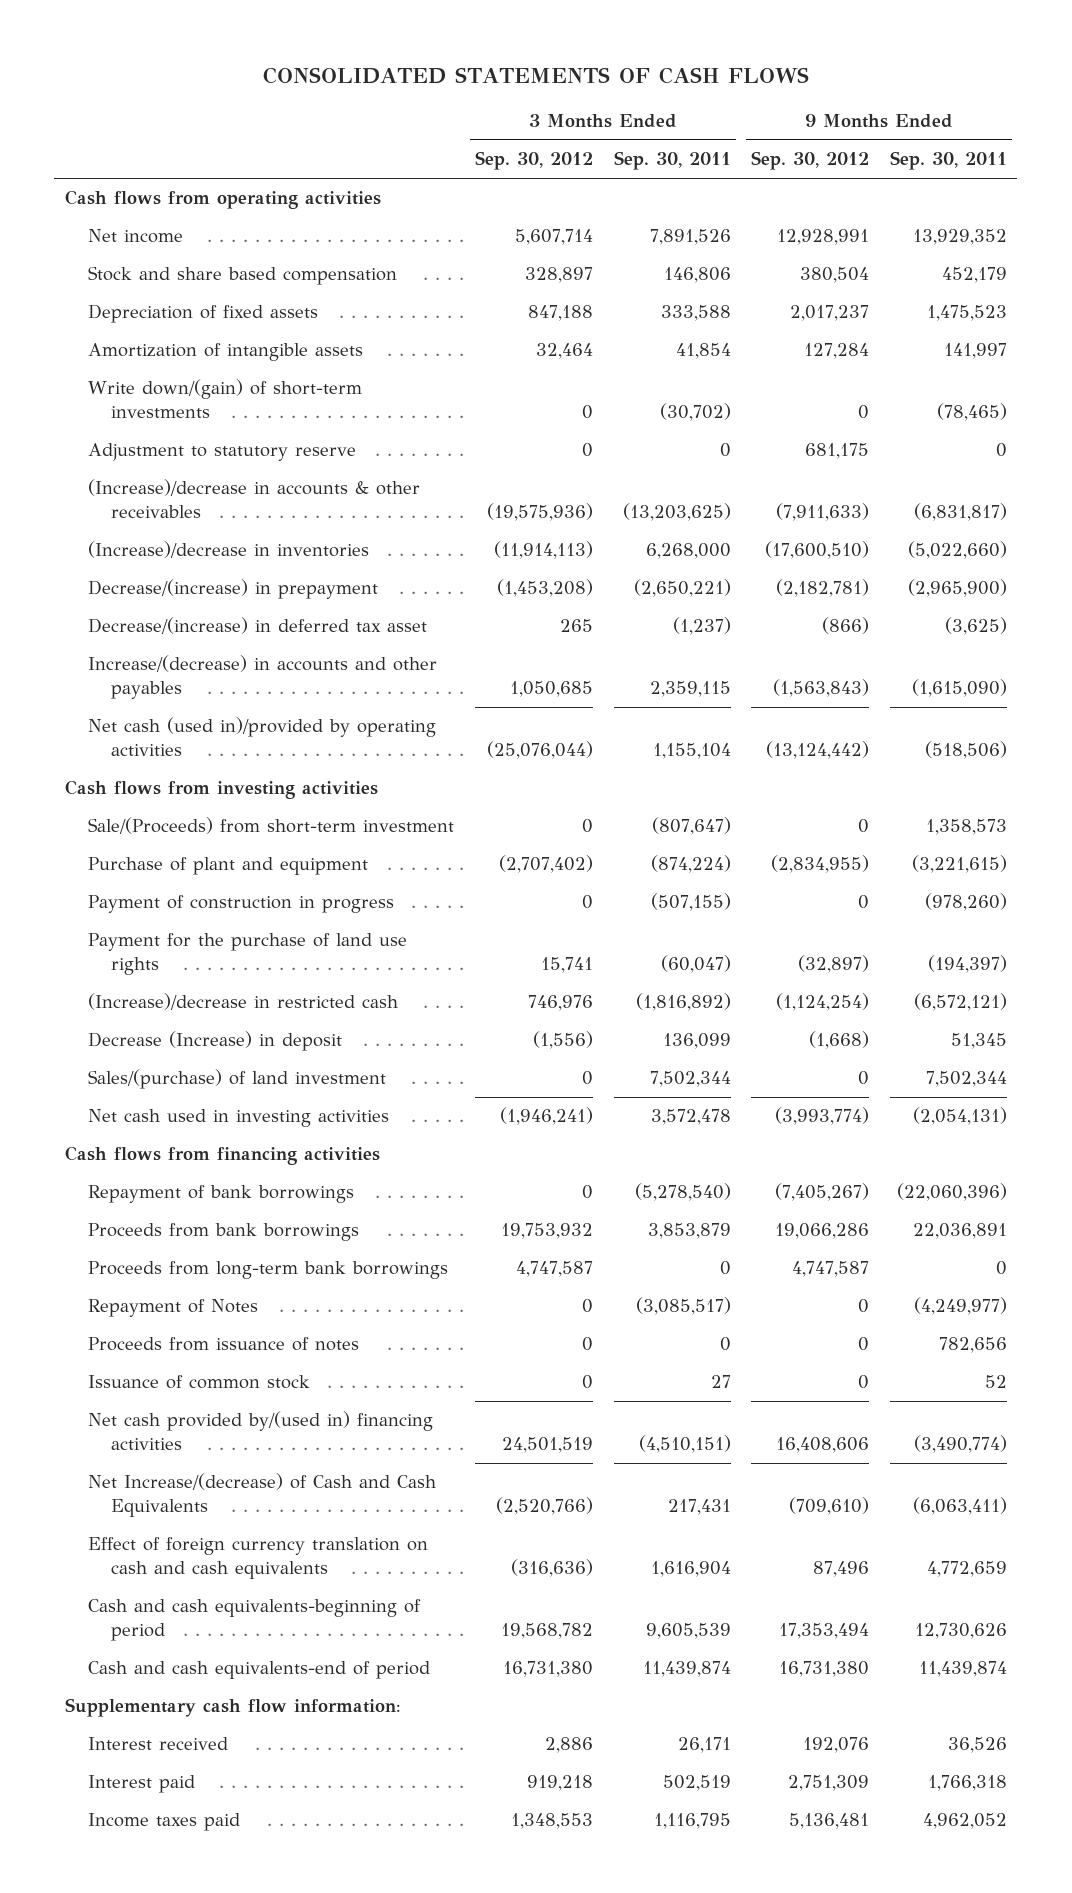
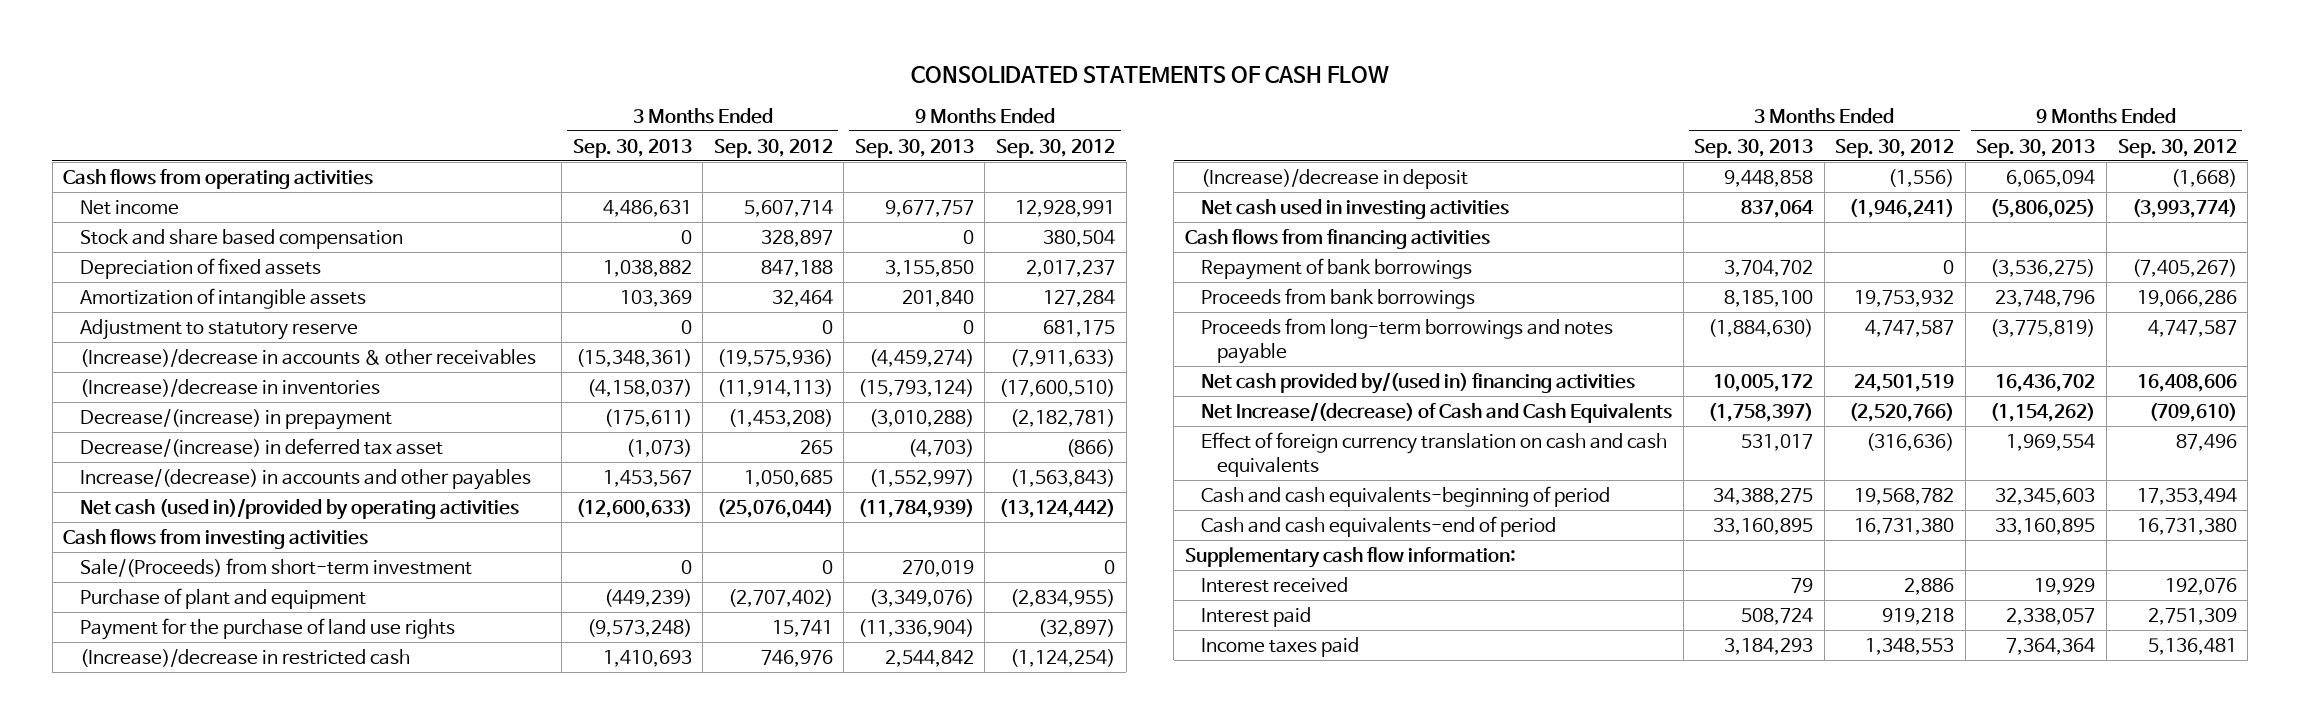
[262,67,809,85] CONSOLIDATED STATEMENTS OF CASH FLOWS -> [910,65,1389,83] CONSOLIDATED STATEMENTS OF CASH FLOW
[613,151,731,171] Sep. 30, 2011 -> none
[890,151,1008,171] Sep. 30, 2011 -> none
none -> [572,138,692,158] Sep. 30, 2013
none -> [854,138,974,158] Sep. 30, 2013
[87,379,362,419] Write down/(gain) of short-term investments -> none
[87,895,394,914] Payment of construction in progress -> none
[87,1069,386,1090] Sales/(purchase) of land investment -> none
[87,1031,342,1052] Decrease (Increase) in deposit -> [1201,168,1469,189] (Increase)/decrease in deposit
[87,1299,258,1318] Repayment of Notes -> none
[87,1337,359,1352] Proceeds from issuance of notes -> none
[87,1375,310,1390] Issuance of common stock -> none
[87,1261,448,1280] Proceeds from long-term bank borrowings -> [1201,317,1614,364] Proceeds from long-term borrowings and notes payable

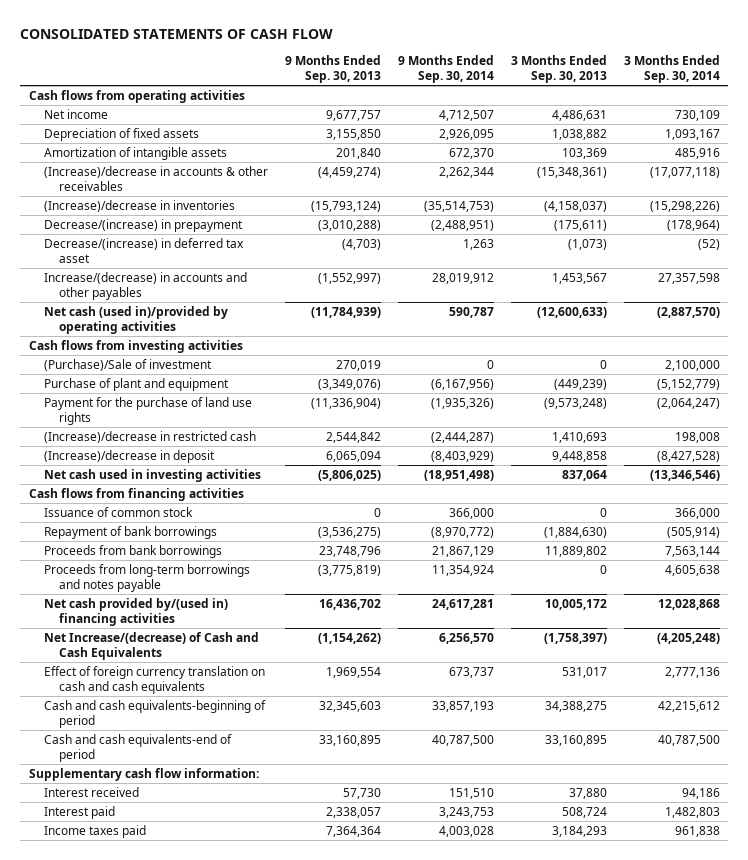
[713,138,833,158] Sep. 30, 2012 -> none
[996,138,1116,158] Sep. 30, 2012 -> none
none -> [397,55,494,84] 9 Months Ended Sep. 30, 2014
none -> [623,55,720,84] 3 Months Ended Sep. 30, 2014
[79,228,403,249] Stock and share based compensation -> none
[79,318,358,340] Adjustment to statutory reserve -> none
[79,557,472,577] Sale/(Proceeds) from short-term investment -> [44,359,213,372] (Purchase)/Sale of investment
none -> [44,507,194,518] Issuance of common stock
[1724,259,1814,277] 3,704,702 -> [543,527,607,539] (1,884,630)
[1724,289,1814,307] 8,185,100 -> [544,546,607,558] 11,889,802
[1708,318,1814,337] (1,884,630) -> [599,565,607,575] 0
[1791,577,1814,593] 79 -> [568,788,607,800] 37,880
[2034,577,2096,595] 19,929 -> [342,788,381,800] 57,730

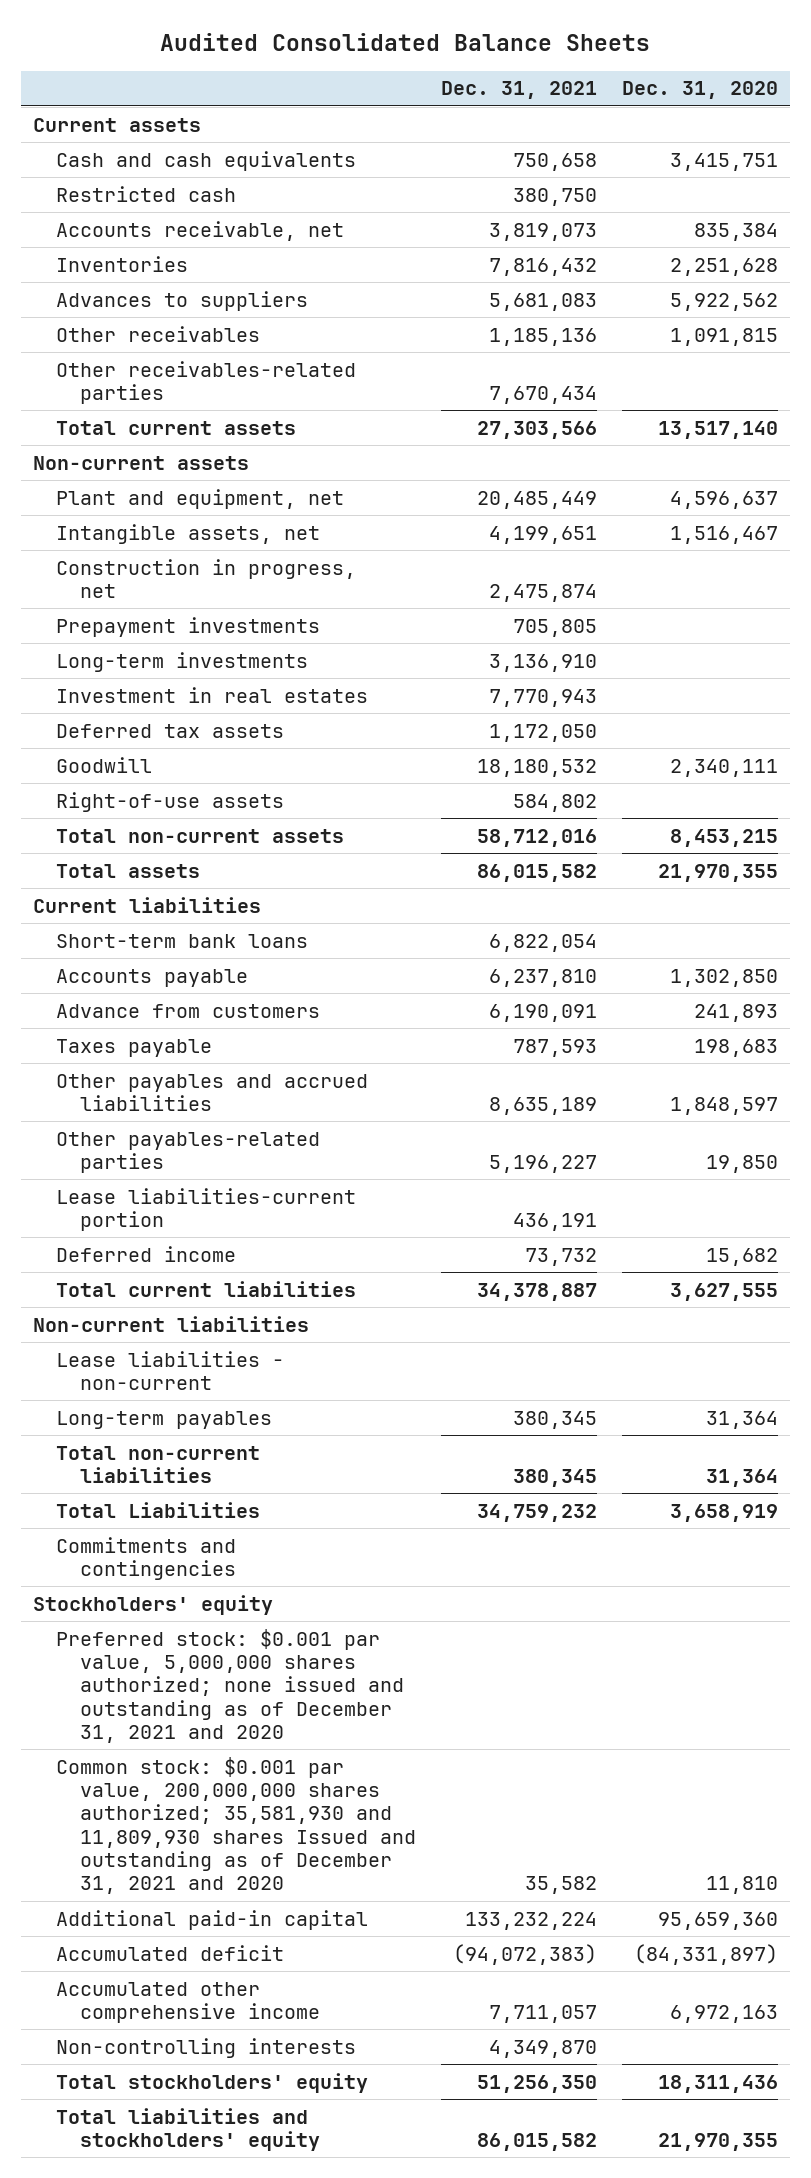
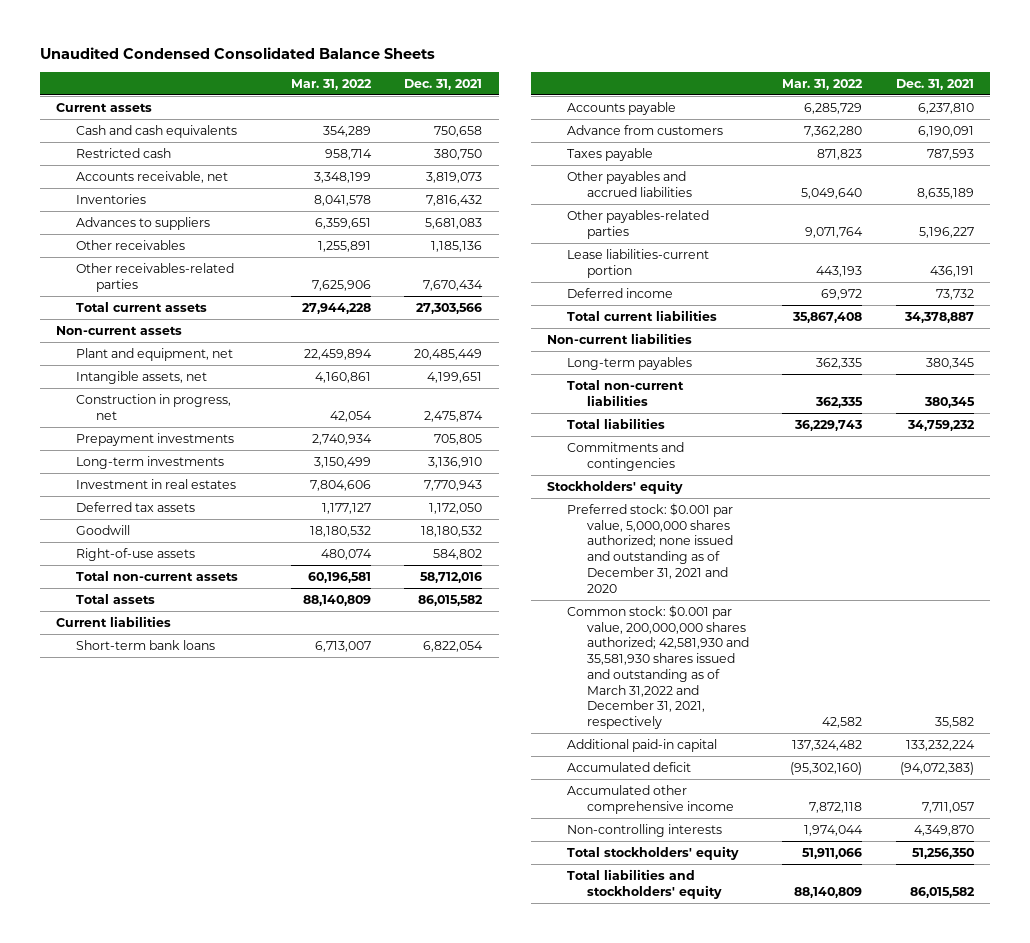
[160,33,651,52] Audited Consolidated Balance Sheets -> [39,47,435,60] Unaudited Condensed Consolidated Balance Sheets
[621,81,778,100] Dec. 31, 2020 -> none
none -> [291,78,373,90] Mar. 31, 2022
[56,1350,285,1390] Lease liabilities - non-current -> none
[56,1501,261,1518] Total Liabilities -> [567,417,666,429] Total liabilities
[56,1756,416,1895] Common stock: $0.001 par value, 200,000,000 shares authorized; 35,581,930 and 11,809,930 shares Issued and outstanding as of December 31, 2021 and 2020 -> [567,604,750,730] Common stock: $0.001 par value, 200,000,000 shares authorized; 42,581,930 and 35,581,930 shares issued and outstanding as of March 31,2022 and December 31, 2021, respectively

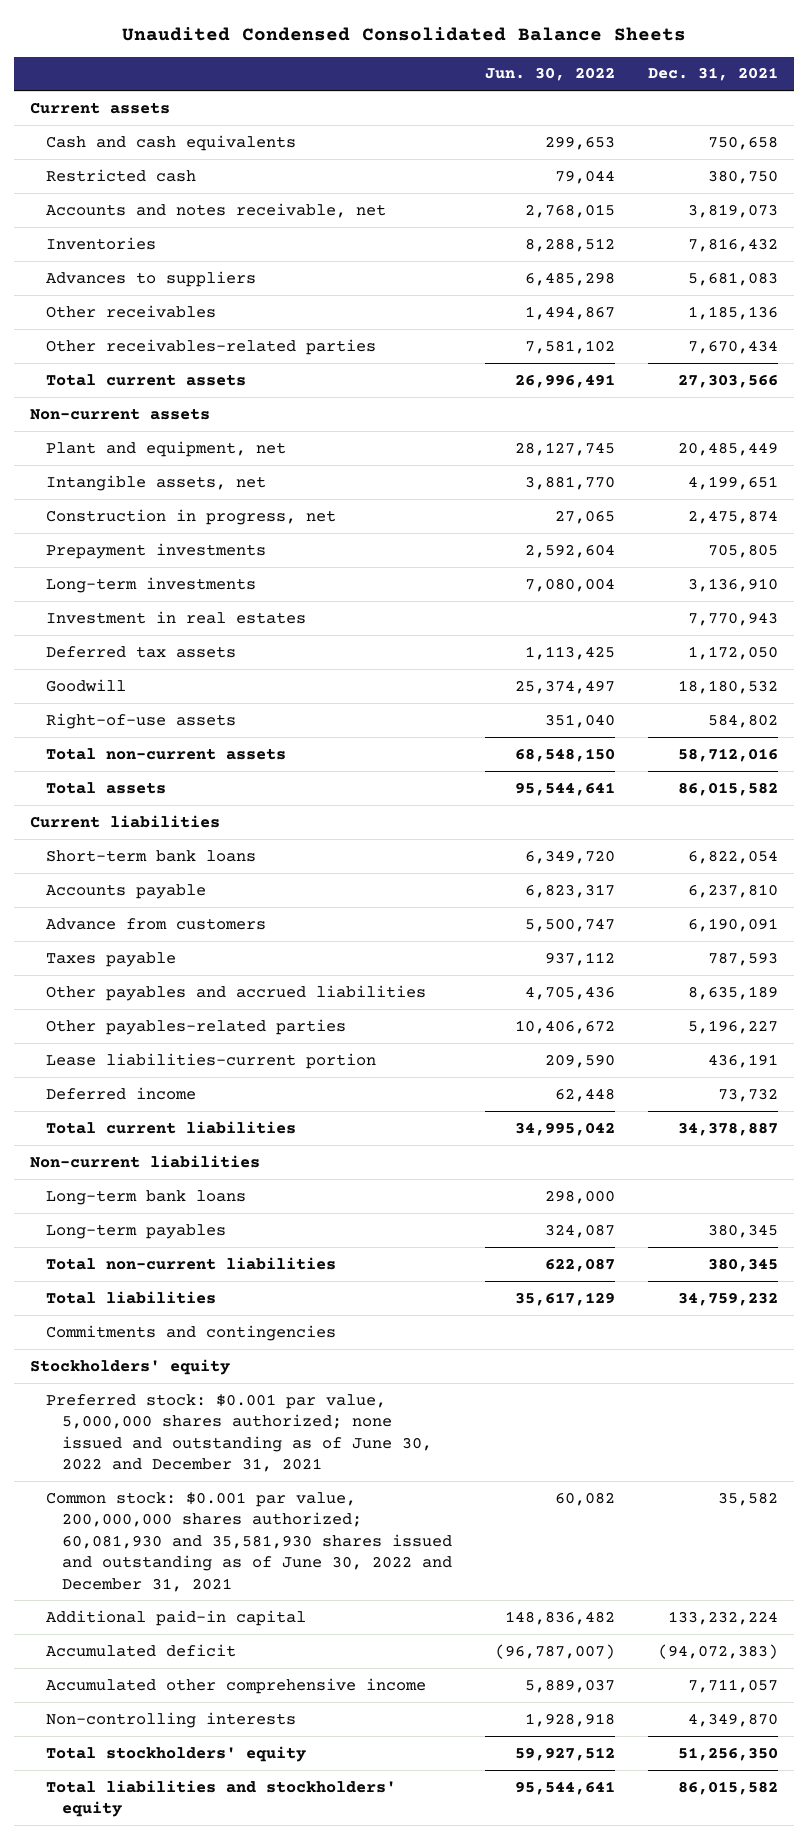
[291,78,373,90] Mar. 31, 2022 -> none
none -> [484,67,615,82] Jun. 30, 2022
[76,170,229,183] Accounts receivable, net -> [46,202,387,218] Accounts and notes receivable, net
none -> [46,1189,247,1205] Long-term bank loans
[567,502,734,593] Preferred stock: $0.001 par value, 5,000,000 shares authorized; none issued and outstanding as of December 31, 2021 and 2020 -> [46,1393,433,1473] Preferred stock: $0.001 par value, 5,000,000 shares authorized; none issued and outstanding as of June 30, 2022 and December 31, 2021
[567,604,750,730] Common stock: $0.001 par value, 200,000,000 shares authorized; 42,581,930 and 35,581,930 shares issued and outstanding as of March 31,2022 and December 31, 2021, respectively -> [46,1491,453,1592] Common stock: $0.001 par value, 200,000,000 shares authorized; 60,081,930 and 35,581,930 shares issued and outstanding as of June 30, 2022 and December 31, 2021

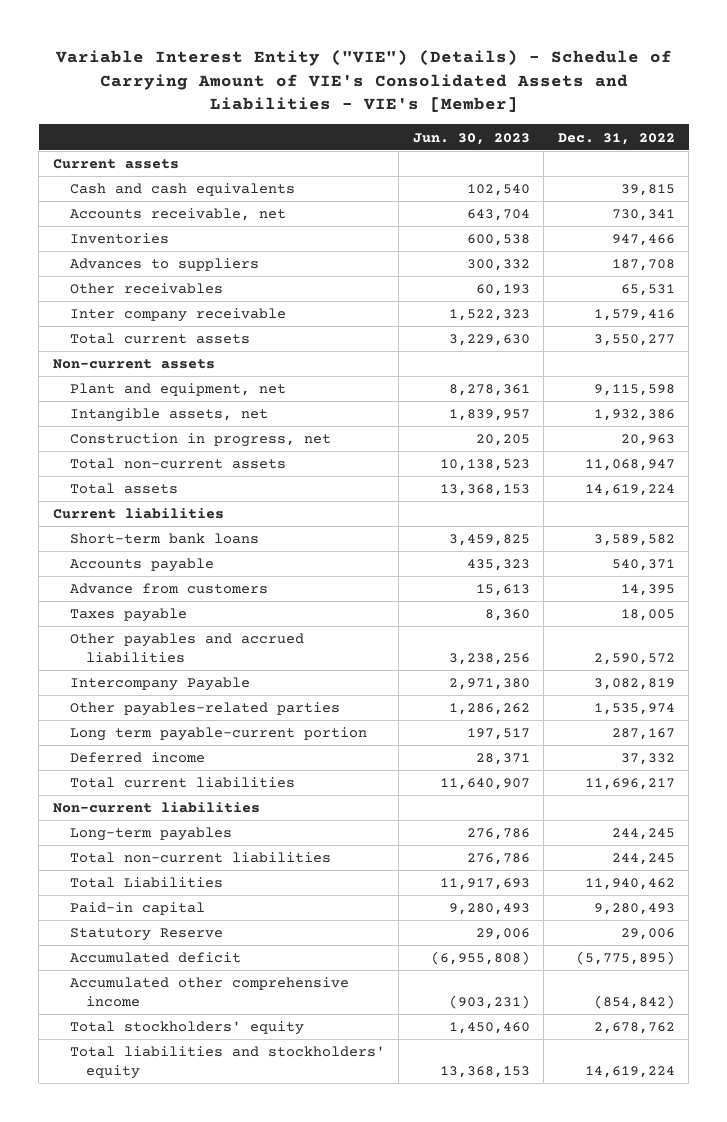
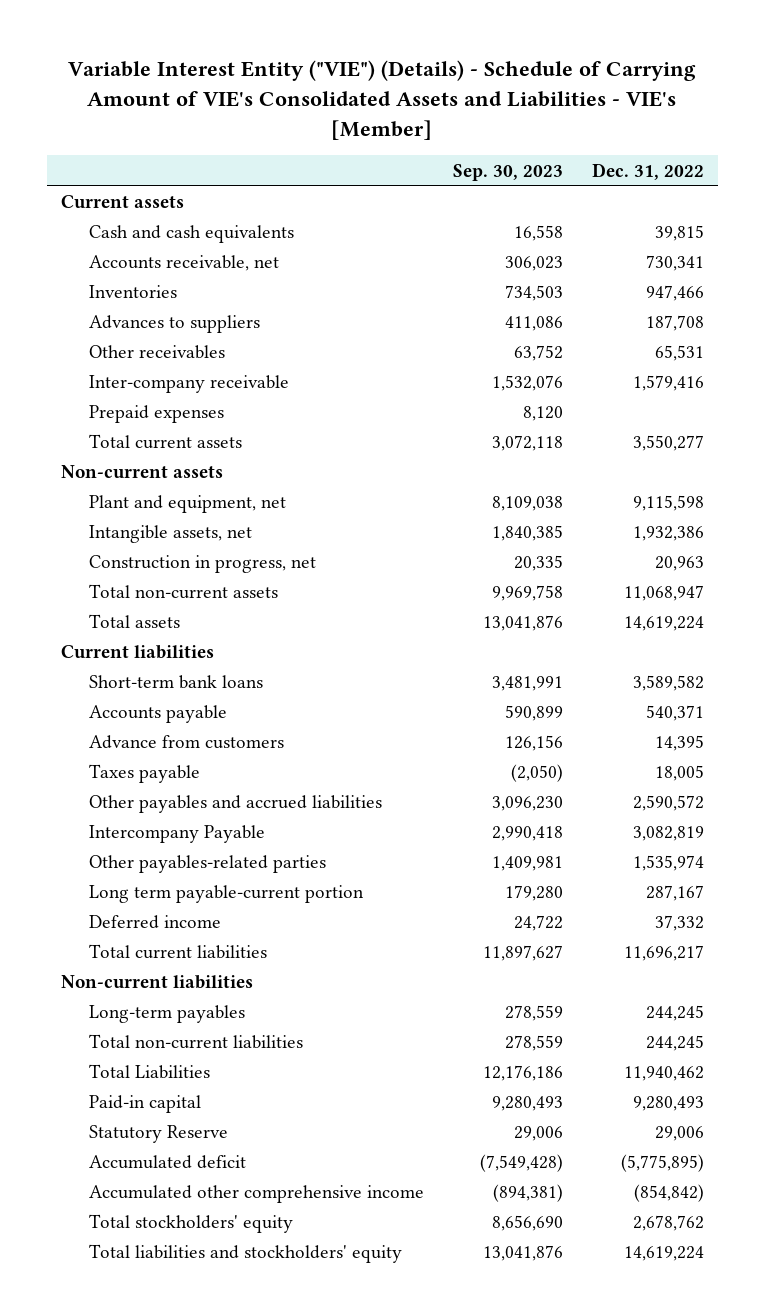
[412,132,530,145] Jun. 30, 2023 -> none
none -> [452,163,563,181] Sep. 30, 2023
[69,308,286,323] Inter company receivable -> [88,375,289,394] Inter-company receivable
none -> [88,405,224,424] Prepaid expenses

